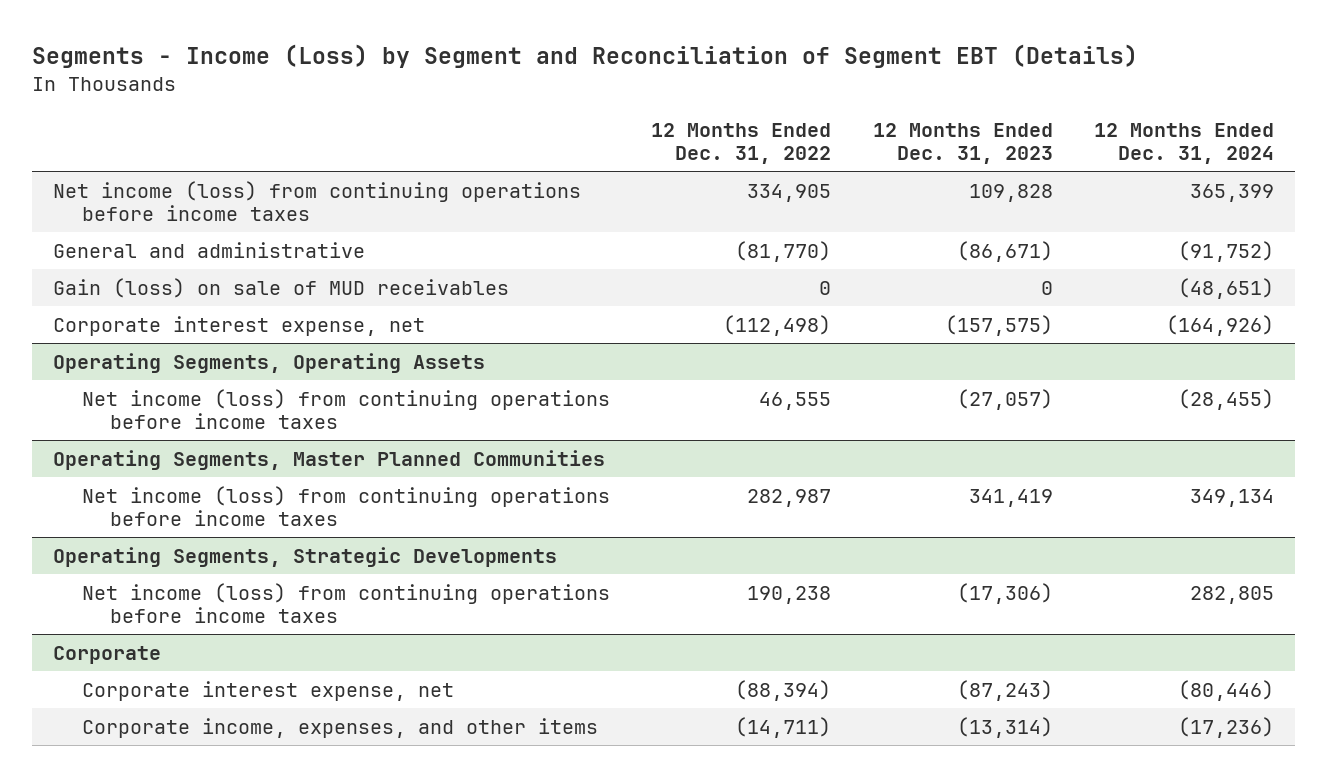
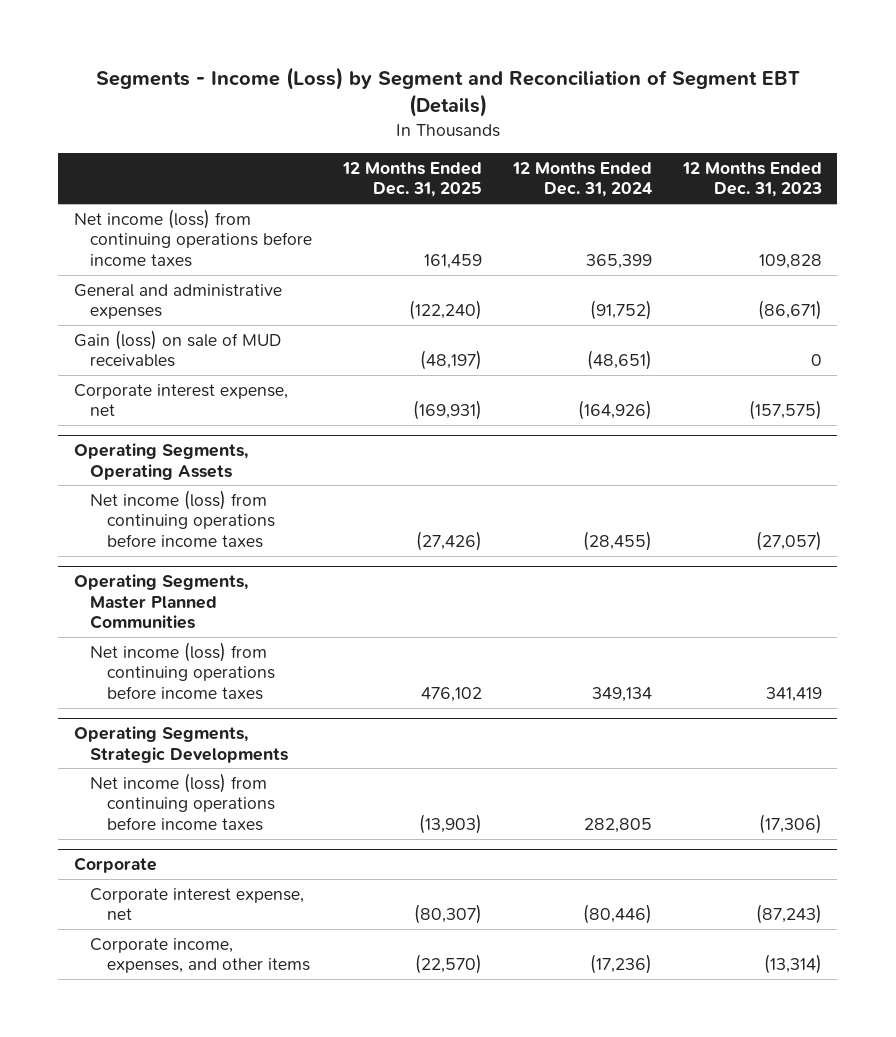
[651,122,832,164] 12 Months Ended Dec. 31, 2022 -> none
none -> [342,161,483,198] 12 Months Ended Dec. 31, 2025
[53,241,366,258] General and administrative -> [73,283,282,320] General and administrative expenses

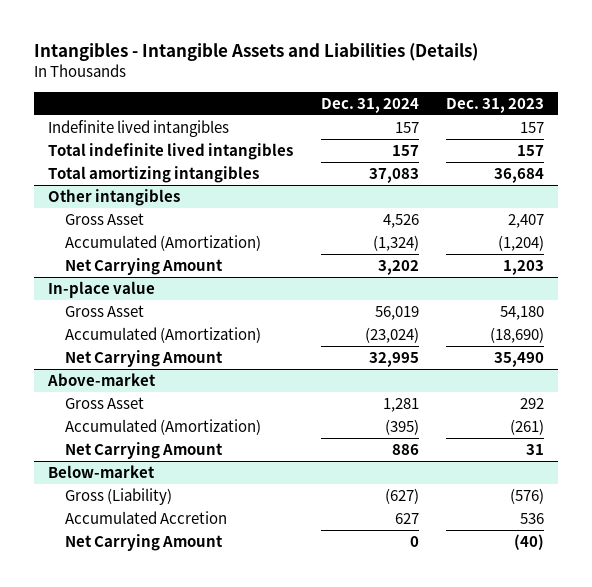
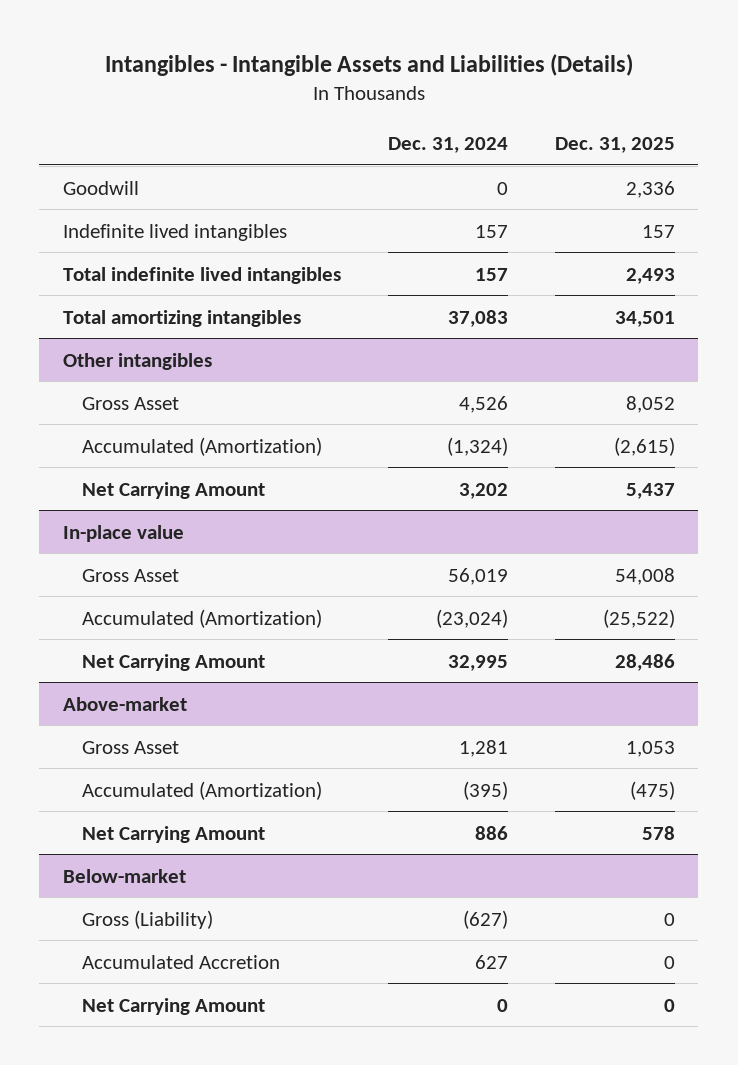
[446,97,545,113] Dec. 31, 2023 -> none
none -> [554,136,675,153] Dec. 31, 2025
none -> [62,180,139,195] Goodwill

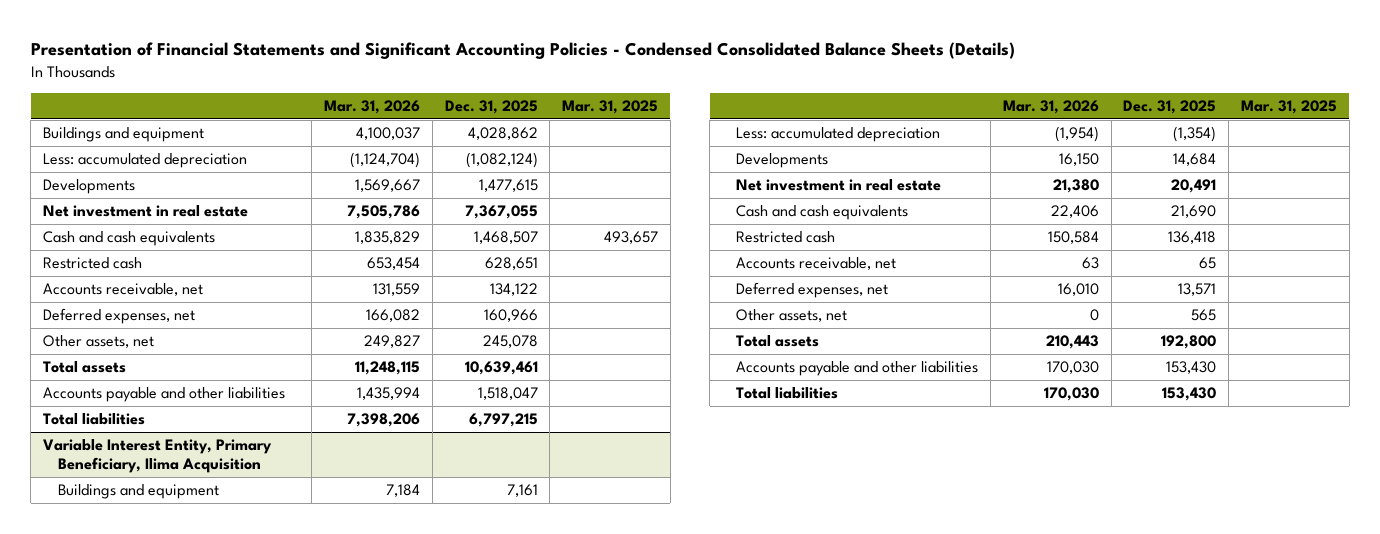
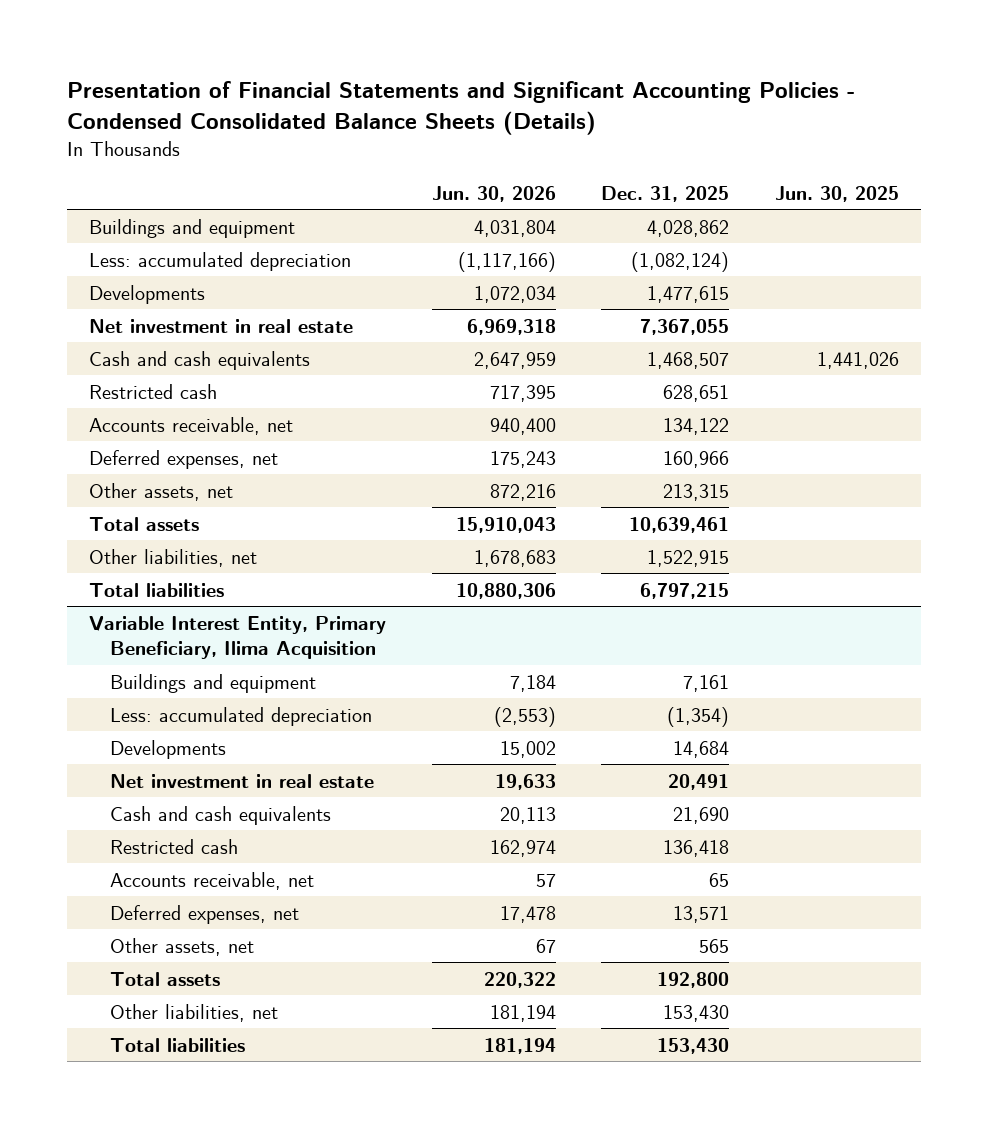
[324,99,421,114] Mar. 31, 2026 -> none
[562,99,659,114] Mar. 31, 2025 -> none
none -> [431,185,556,202] Jun. 30, 2026
none -> [774,185,899,202] Jun. 30, 2025
[482,335,538,349] 245,078 -> [663,483,730,501] 213,315
[43,387,286,403] Accounts payable and other liabilities -> none
none -> [89,548,258,567] Other liabilities, net
[736,361,979,377] Accounts payable and other liabilities -> [109,1003,278,1022] Other liabilities, net

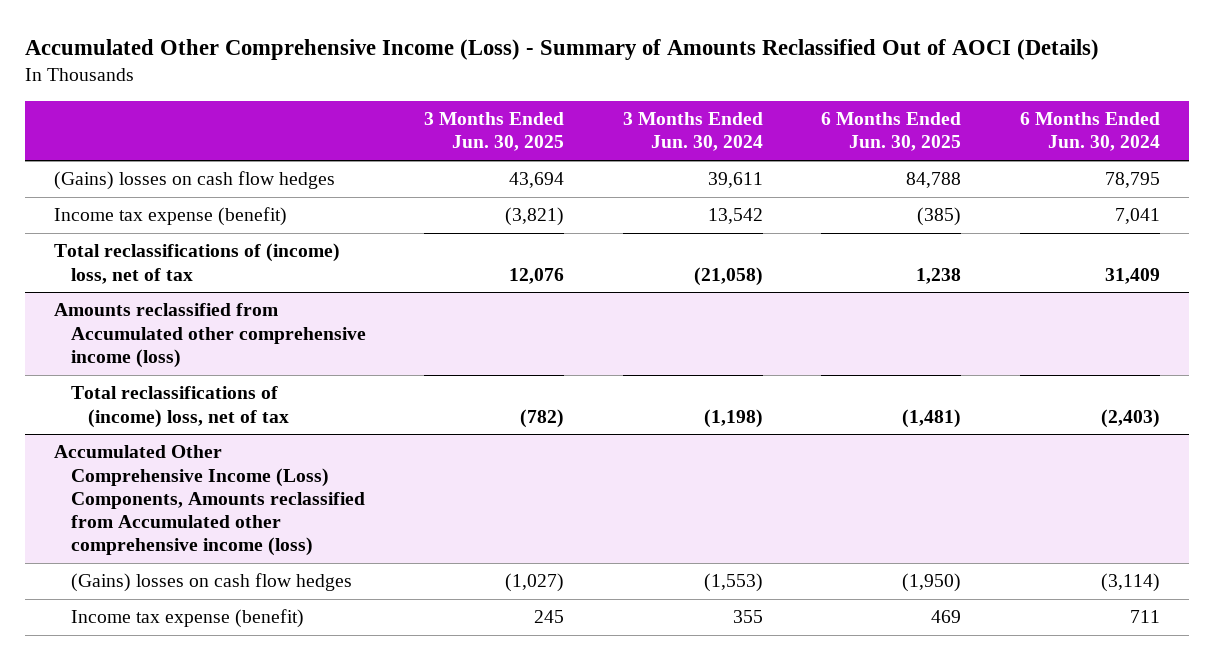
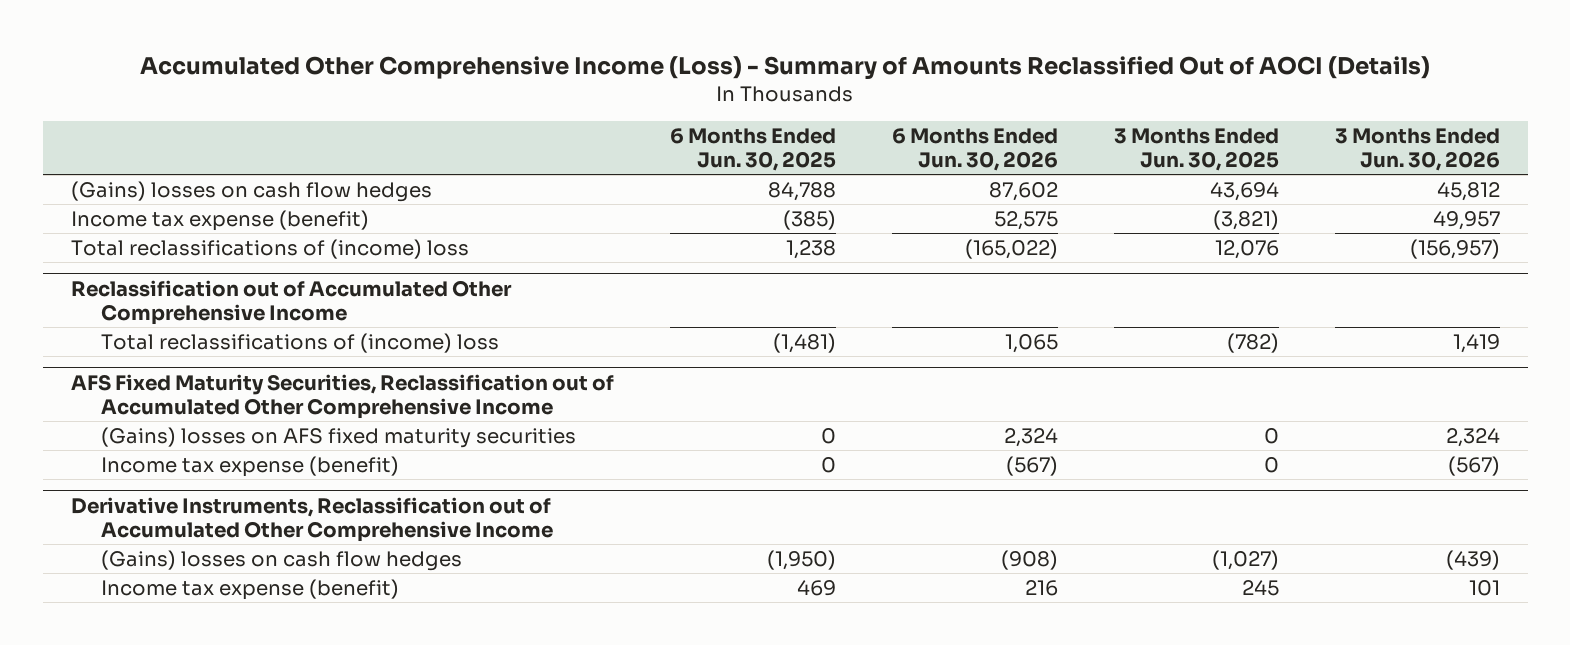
[622,112,763,152] 3 Months Ended Jun. 30, 2024 -> none
[1019,112,1160,152] 6 Months Ended Jun. 30, 2024 -> none
none -> [891,127,1058,171] 6 Months Ended Jun. 30, 2026
none -> [1334,127,1500,171] 3 Months Ended Jun. 30, 2026
[53,445,365,557] Accumulated Other Comprehensive Income (Loss) Components, Amounts reclassified from Accumulated other comprehensive income (loss) -> none
[53,243,340,284] Total reclassifications of (income) loss, net of tax -> [70,239,469,260] Total reclassifications of (income) loss
[53,303,366,368] Amounts reclassified from Accumulated other comprehensive income (loss) -> [70,279,512,325] Reclassification out of Accumulated Other Comprehensive Income
[70,386,289,428] Total reclassifications of (income) loss, net of tax -> [100,333,499,354] Total reclassifications of (income) loss
none -> [70,373,614,419] AFS Fixed Maturity Securities, Reclassification out of Accumulated Other Comprehensive Income
none -> [100,427,576,449] (Gains) losses on AFS fixed maturity securities
none -> [100,456,399,478] Income tax expense (benefit)
none -> [70,496,553,542] Derivative Instruments, Reclassification out of Accumulated Other Comprehensive Income

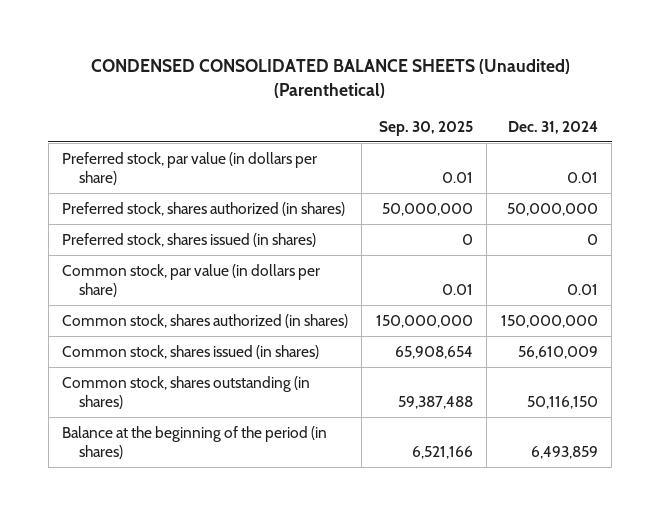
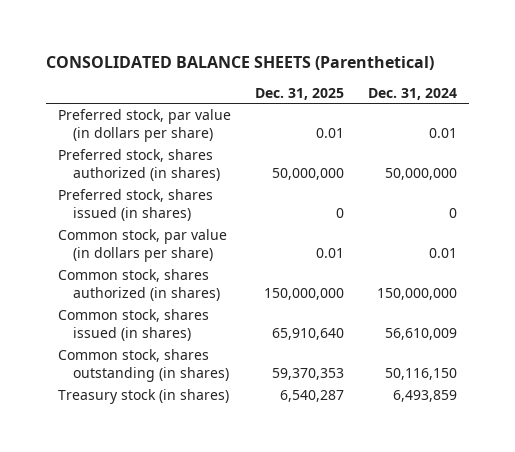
[90,58,570,98] CONDENSED CONSOLIDATED BALANCE SHEETS (Unaudited) (Parenthetical) -> [45,55,434,70] CONSOLIDATED BALANCE SHEETS (Parenthetical)
[378,120,473,136] Sep. 30, 2025 -> none
none -> [255,87,345,100] Dec. 31, 2025
[61,425,327,460] Balance at the beginning of the period (in shares) -> [57,389,229,405] Treasury stock (in shares)

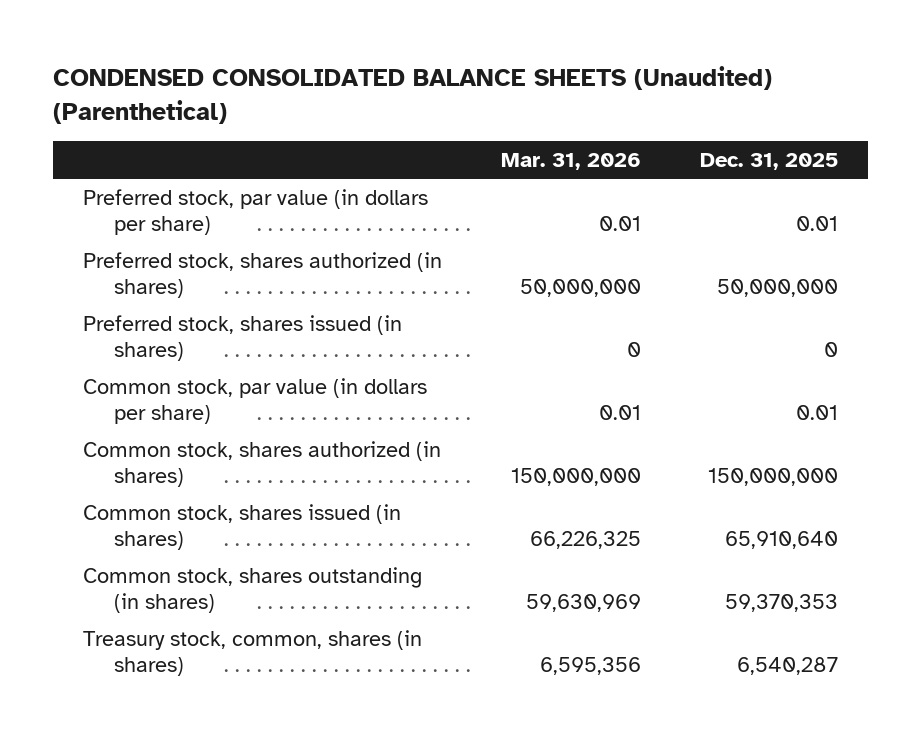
[45,55,434,70] CONSOLIDATED BALANCE SHEETS (Parenthetical) -> [52,66,772,124] CONDENSED CONSOLIDATED BALANCE SHEETS (Unaudited) (Parenthetical)
[368,87,458,100] Dec. 31, 2024 -> none
none -> [500,153,641,171] Mar. 31, 2026
[57,389,229,405] Treasury stock (in shares) -> [82,629,422,676] Treasury stock, common, shares (in shares)

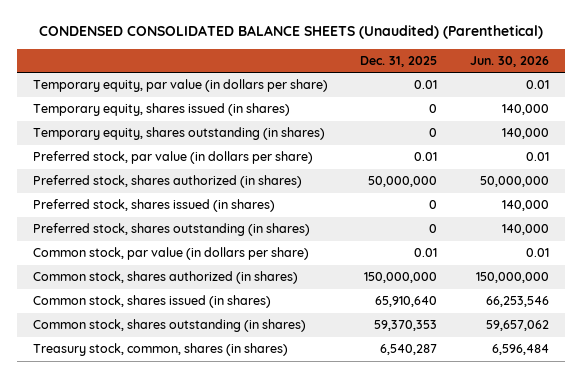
[500,153,641,171] Mar. 31, 2026 -> none
none -> [469,55,549,67] Jun. 30, 2026
none -> [33,79,329,93] Temporary equity, par value (in dollars per share)
none -> [33,103,291,117] Temporary equity, shares issued (in shares)
none -> [33,127,326,141] Temporary equity, shares outstanding (in shares)
none -> [33,223,311,237] Preferred stock, shares outstanding (in shares)

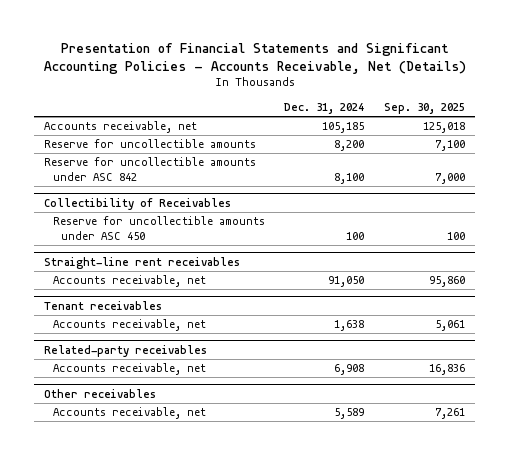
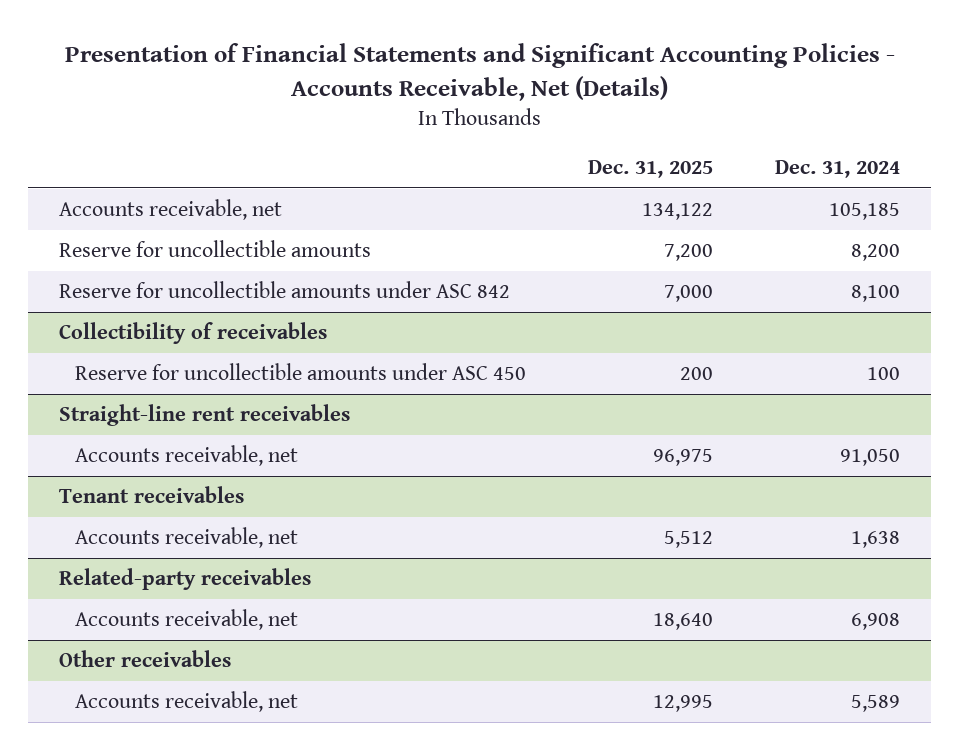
[383,103,465,115] Sep. 30, 2025 -> none
none -> [587,160,713,179] Dec. 31, 2025
[44,197,232,210] Collectibility of Receivables -> [59,322,328,345] Collectibility of receivables

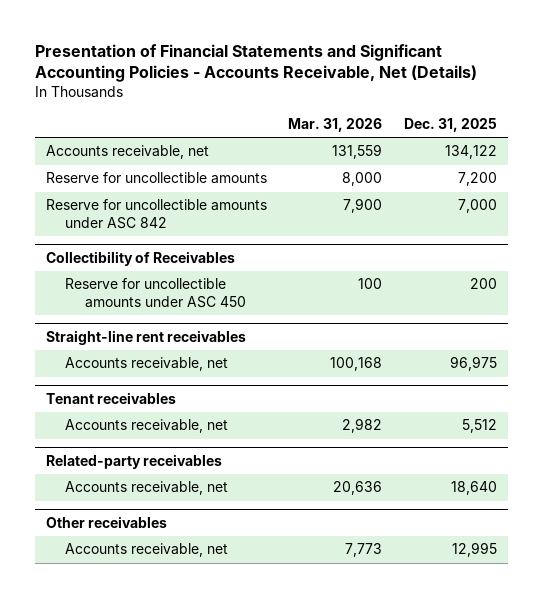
[774,160,900,179] Dec. 31, 2024 -> none
none -> [288,117,383,132] Mar. 31, 2026
[59,322,328,345] Collectibility of receivables -> [46,251,236,267] Collectibility of Receivables

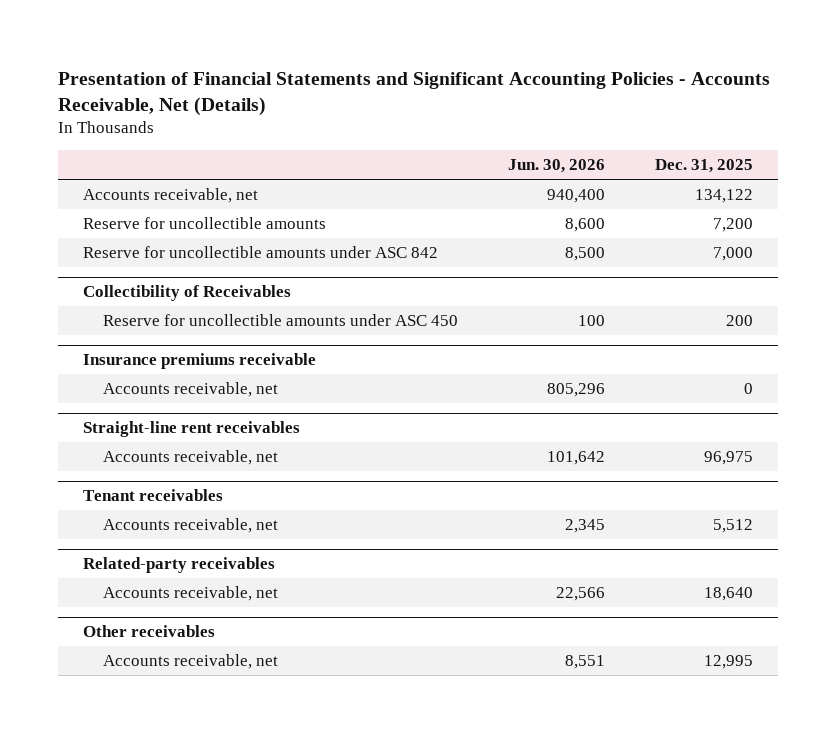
[288,117,383,132] Mar. 31, 2026 -> none
none -> [507,159,605,174] Jun. 30, 2026
none -> [83,353,317,370] Insurance premiums receivable
none -> [102,382,278,398] Accounts receivable, net

